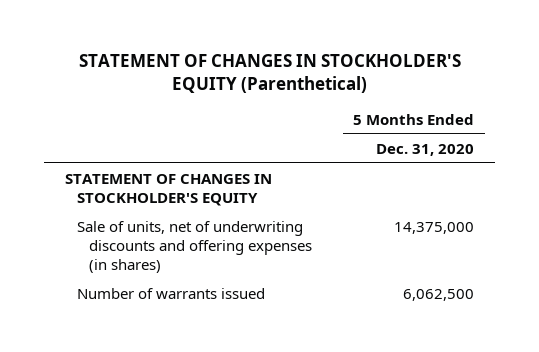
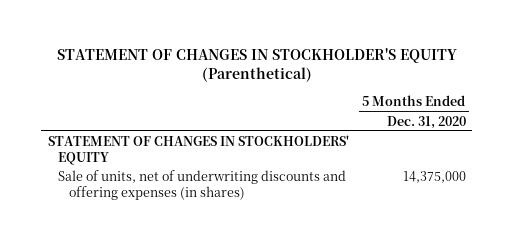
[64,173,272,206] STATEMENT OF CHANGES IN STOCKHOLDER'S EQUITY -> [47,135,349,165] STATEMENT OF CHANGES IN STOCKHOLDERS' EQUITY
[76,287,265,299] Number of warrants issued -> none

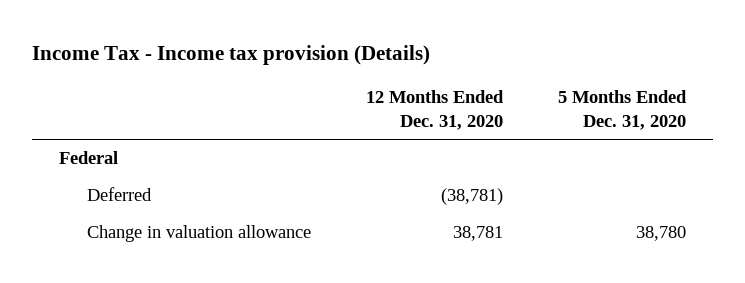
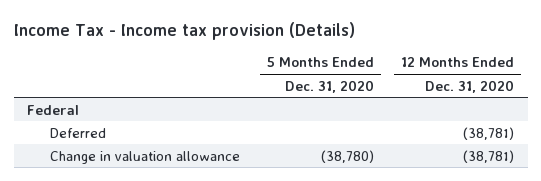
[453,226,504,242] 38,781 -> [463,149,515,163] (38,781)
[635,226,686,242] 38,780 -> [321,149,375,163] (38,780)

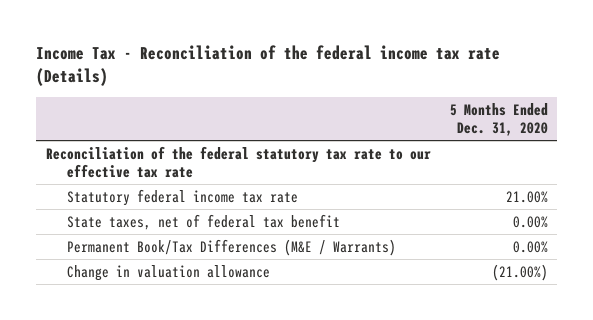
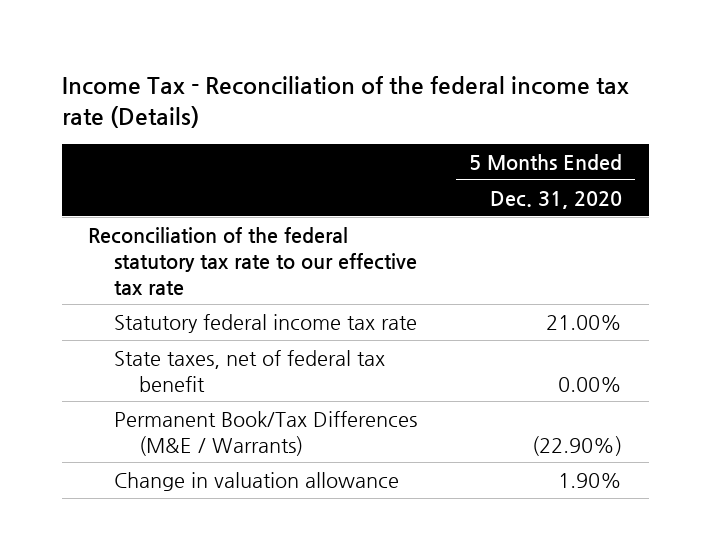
[512,240,548,253] 0.00% -> [532,435,623,456] (22.90%)
[491,263,548,281] (21.00%) -> [558,472,623,488] 1.90%

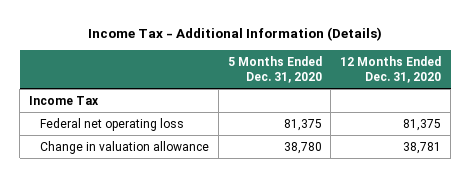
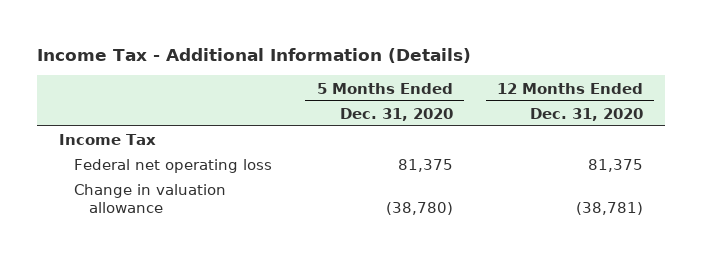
[283,141,322,154] 38,780 -> [385,201,453,215] (38,780)
[403,141,442,154] 38,781 -> [575,201,643,215] (38,781)

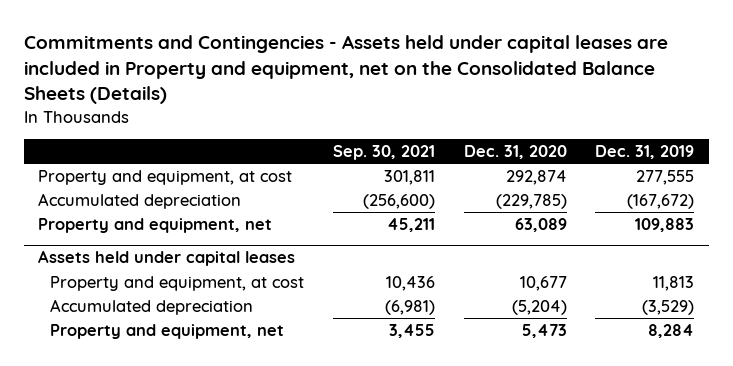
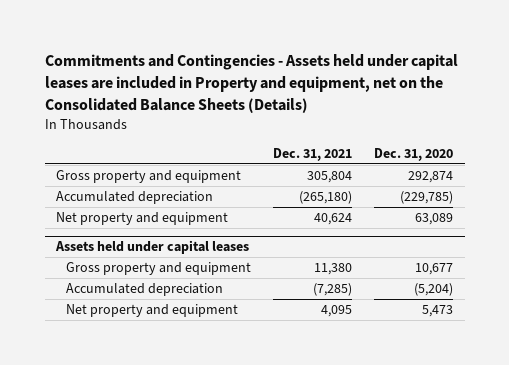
[332,145,435,161] Sep. 30, 2021 -> none
[595,145,695,160] Dec. 31, 2019 -> none
none -> [273,148,353,162] Dec. 31, 2021
[38,169,293,185] Property and equipment, at cost -> [55,170,241,184] Gross property and equipment
[38,217,273,233] Property and equipment, net -> [55,212,228,226] Net property and equipment
[50,275,305,291] Property and equipment, at cost -> [66,262,252,276] Gross property and equipment
[50,323,285,339] Property and equipment, net -> [66,304,239,318] Net property and equipment

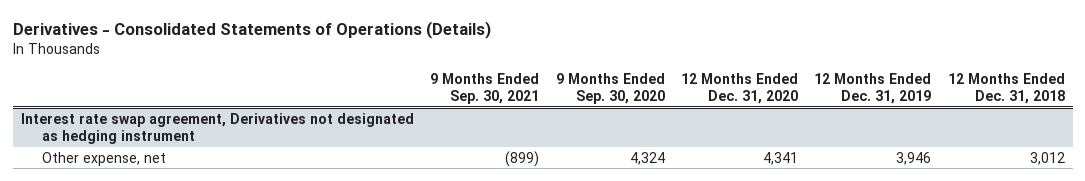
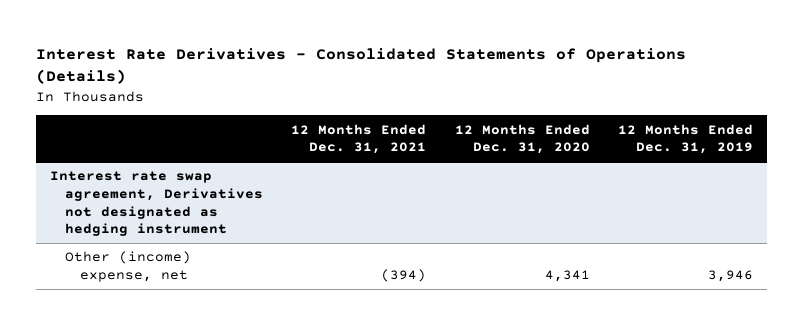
[12,20,491,39] Derivatives - Consolidated Statements of Operations (Details) -> [36,47,687,85] Interest Rate Derivatives - Consolidated Statements of Operations (Details)
[430,72,540,104] 9 Months Ended Sep. 30, 2021 -> none
[555,72,665,104] 9 Months Ended Sep. 30, 2020 -> none
[947,72,1065,104] 12 Months Ended Dec. 31, 2018 -> none
none -> [291,123,427,155] 12 Months Ended Dec. 31, 2021
[41,151,166,166] Other expense, net -> [65,251,192,282] Other (income) expense, net

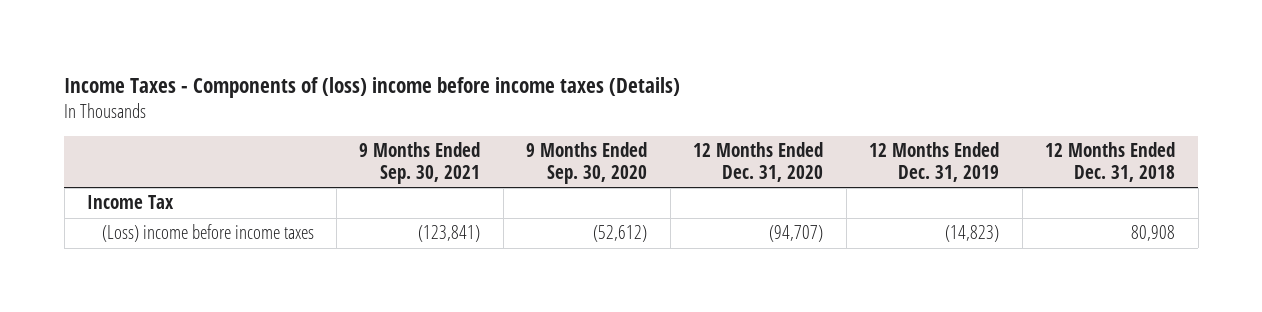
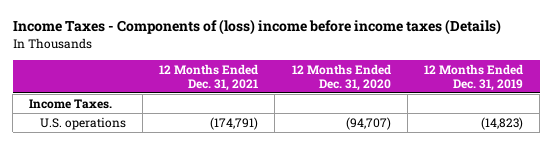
[359,142,481,185] 9 Months Ended Sep. 30, 2021 -> none
[526,142,648,185] 9 Months Ended Sep. 30, 2020 -> none
[1045,142,1176,183] 12 Months Ended Dec. 31, 2018 -> none
none -> [159,63,259,91] 12 Months Ended Dec. 31, 2021
[87,195,175,210] Income Tax -> [29,98,113,109] Income Taxes.
[101,224,314,243] (Loss) income before income taxes -> [39,116,126,130] U.S. operations

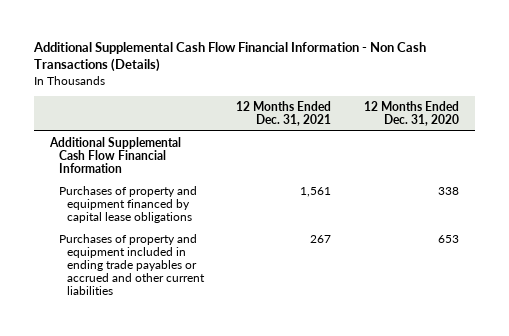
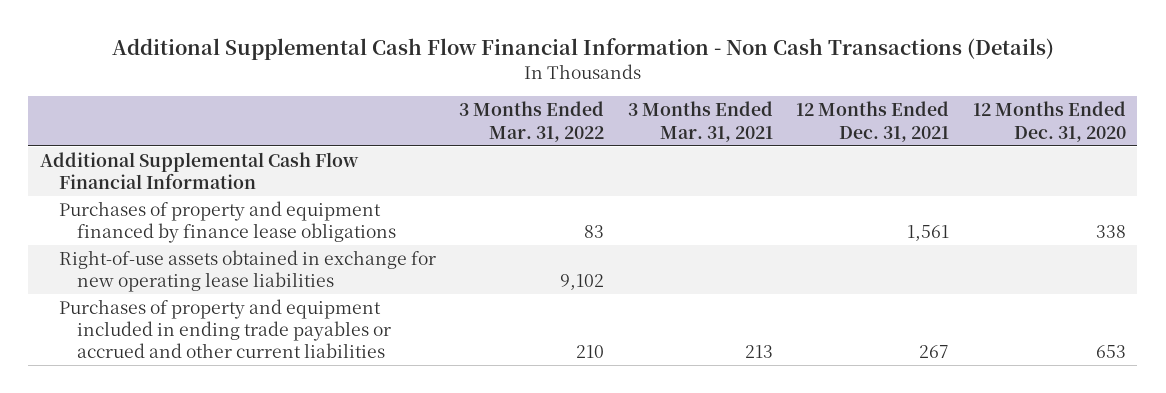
none -> [459,101,605,142] 3 Months Ended Mar. 31, 2022
none -> [627,101,773,142] 3 Months Ended Mar. 31, 2021
[58,186,197,224] Purchases of property and equipment financed by capital lease obligations -> [58,201,397,244] Purchases of property and equipment financed by finance lease obligations
none -> [58,250,436,293] Right-of-use assets obtained in exchange for new operating lease liabilities

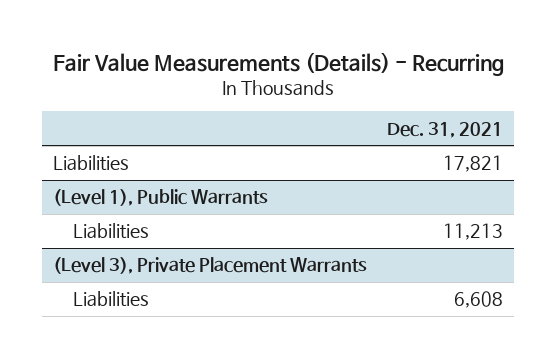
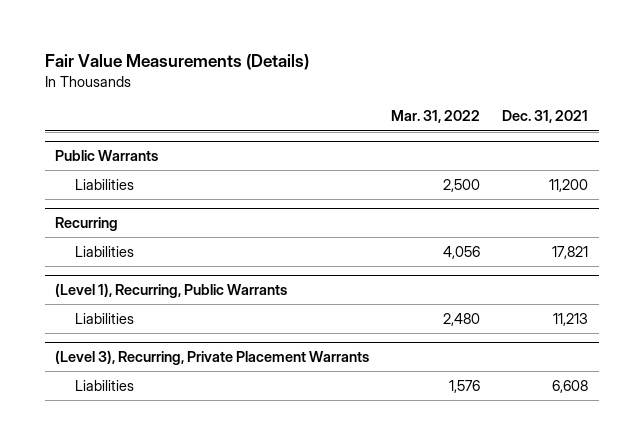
[52,51,504,76] Fair Value Measurements (Details) - Recurring -> [44,54,309,71] Fair Value Measurements (Details)
none -> [391,110,481,124] Mar. 31, 2022
none -> [55,150,159,162] Public Warrants
none -> [75,178,135,190] Liabilities
none -> [55,217,119,232] Recurring
[52,189,268,207] (Level 1), Public Warrants -> [55,283,288,299] (Level 1), Recurring, Public Warrants
[52,257,367,275] (Level 3), Private Placement Warrants -> [55,350,370,366] (Level 3), Recurring, Private Placement Warrants

